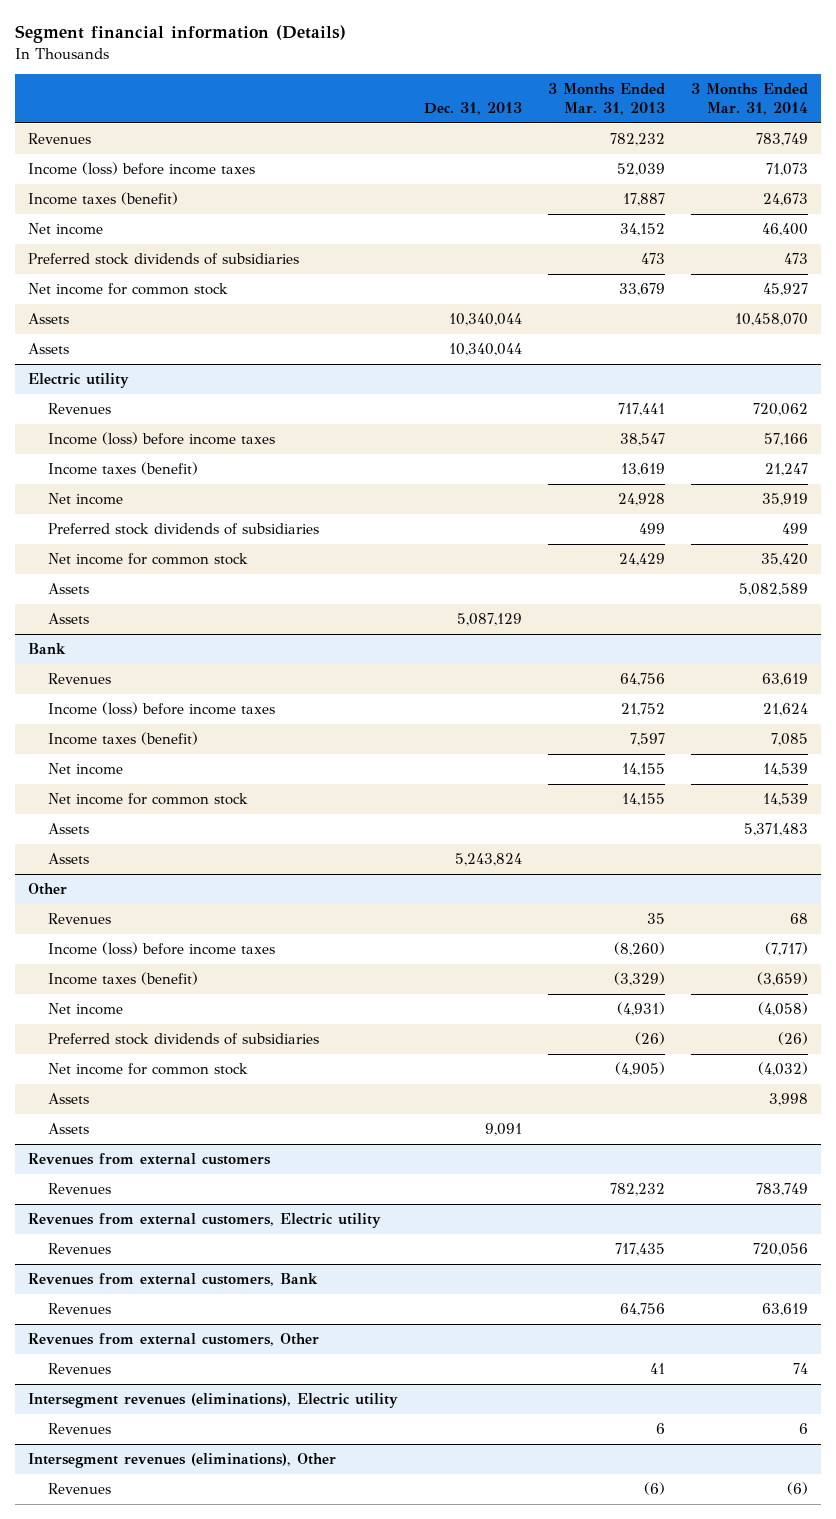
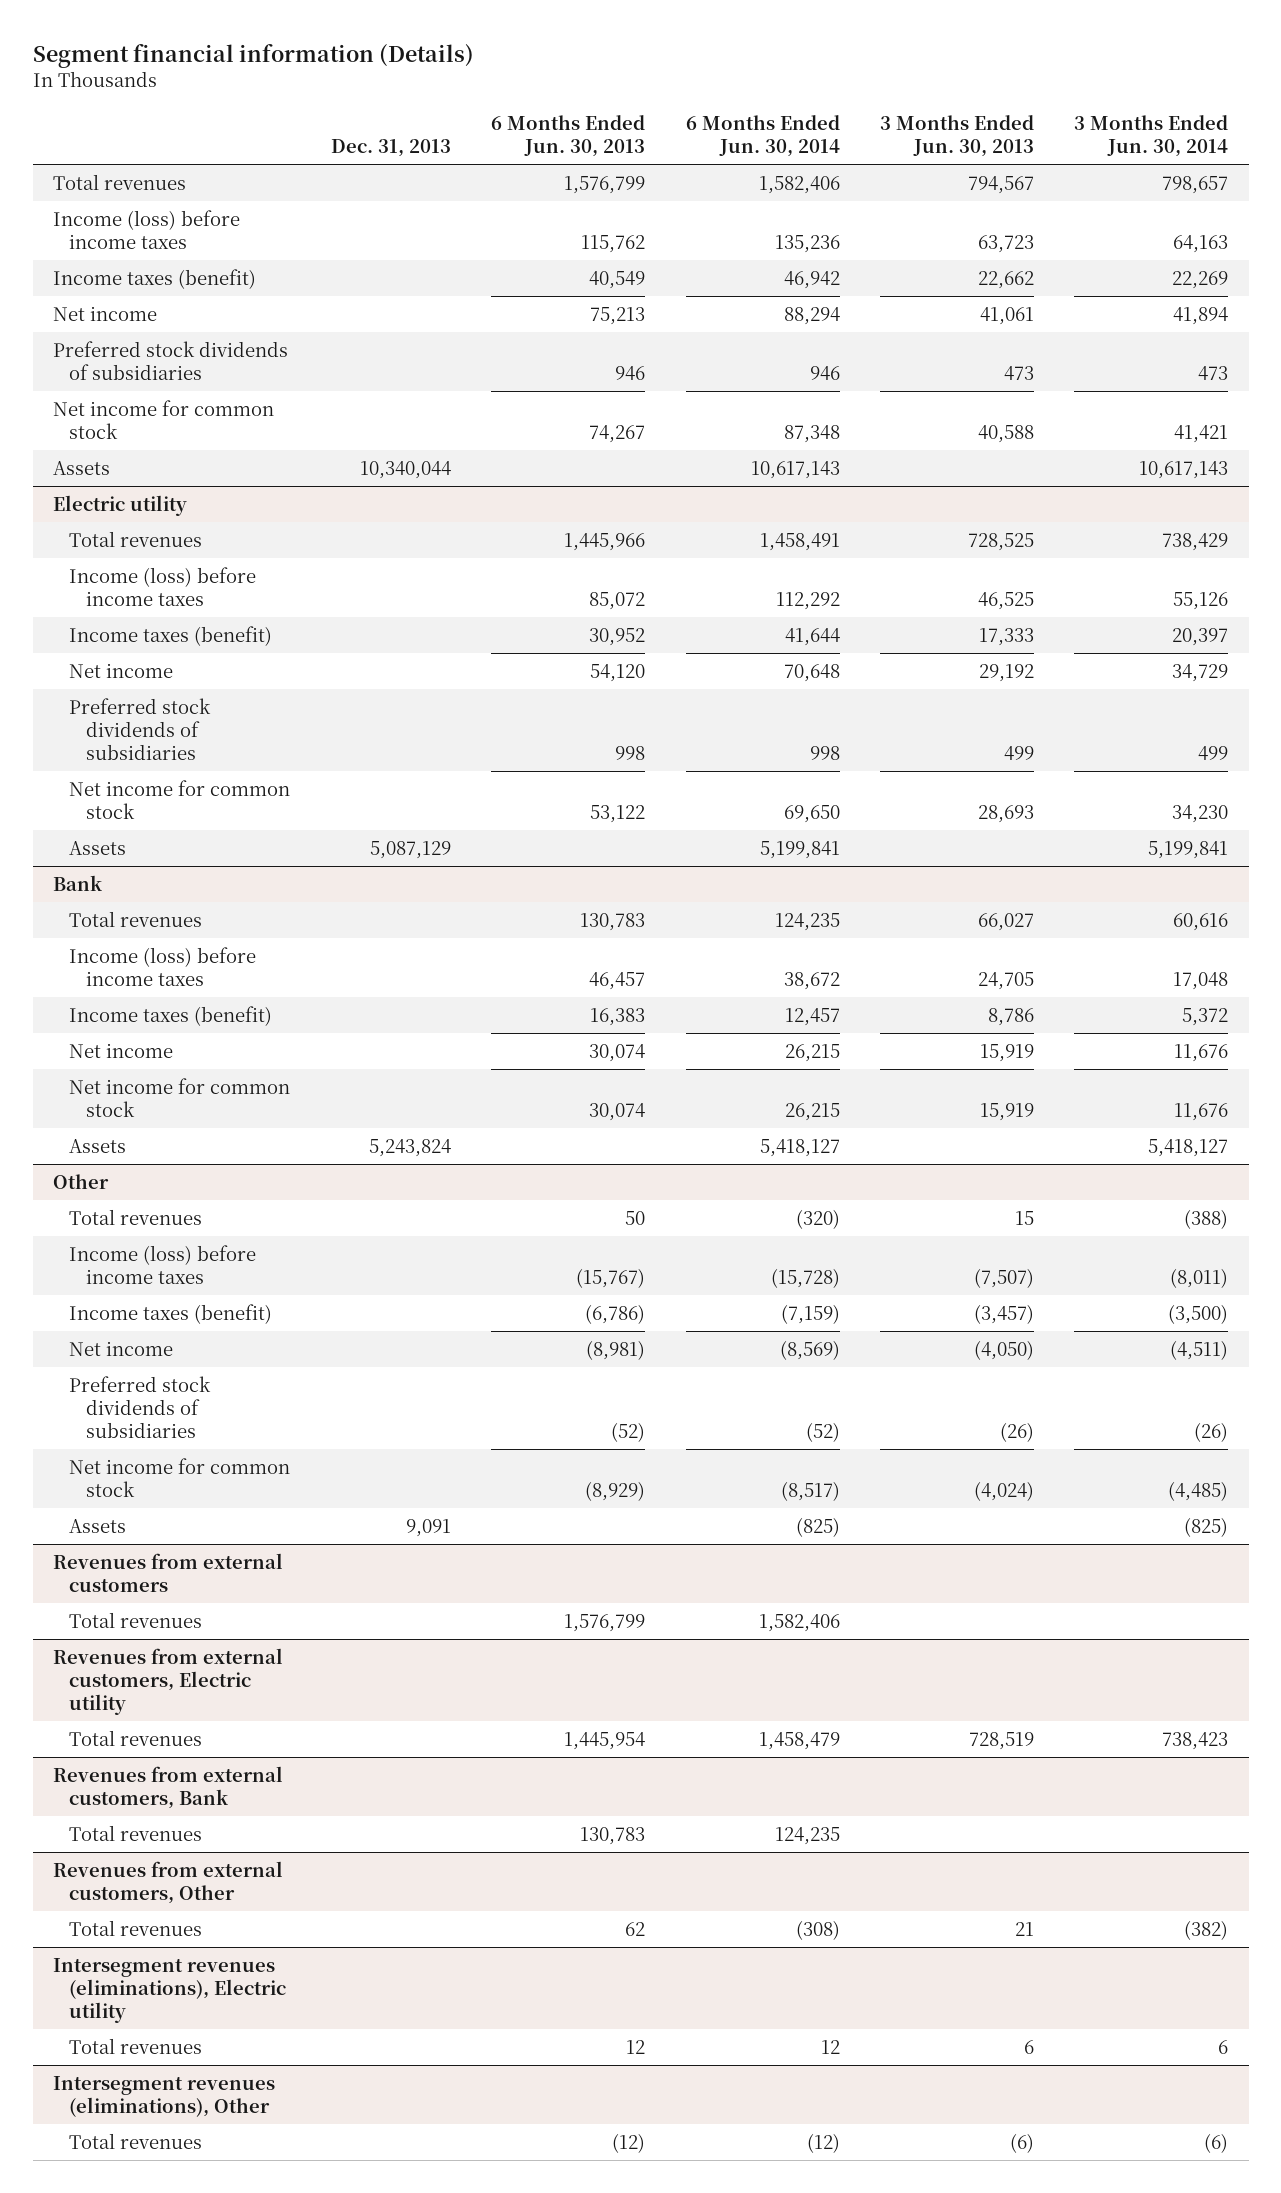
[548,82,666,116] 3 Months Ended Mar. 31, 2013 -> none
[691,82,809,116] 3 Months Ended Mar. 31, 2014 -> none
none -> [491,115,646,158] 6 Months Ended Jun. 30, 2013
none -> [685,115,840,158] 6 Months Ended Jun. 30, 2014
none -> [879,115,1034,158] 3 Months Ended Jun. 30, 2013
none -> [1074,115,1229,158] 3 Months Ended Jun. 30, 2014
[27,133,91,145] Revenues -> [52,173,186,190] Total revenues
[27,343,69,355] Assets -> none
[48,403,112,415] Revenues -> [69,530,203,547] Total revenues
[48,583,90,595] Assets -> none
[48,673,112,685] Revenues -> [69,910,203,927] Total revenues
[48,823,90,835] Assets -> none
[48,913,112,925] Revenues -> [69,1208,203,1225] Total revenues
[48,1093,90,1105] Assets -> none
[48,1183,112,1195] Revenues -> [69,1611,203,1628] Total revenues
[48,1243,112,1255] Revenues -> [69,1729,203,1746] Total revenues
[48,1303,112,1315] Revenues -> [69,1824,203,1841] Total revenues
[48,1363,112,1375] Revenues -> [69,1919,203,1936] Total revenues
[48,1423,112,1435] Revenues -> [69,2037,203,2054] Total revenues
[48,1483,112,1495] Revenues -> [69,2132,203,2149] Total revenues

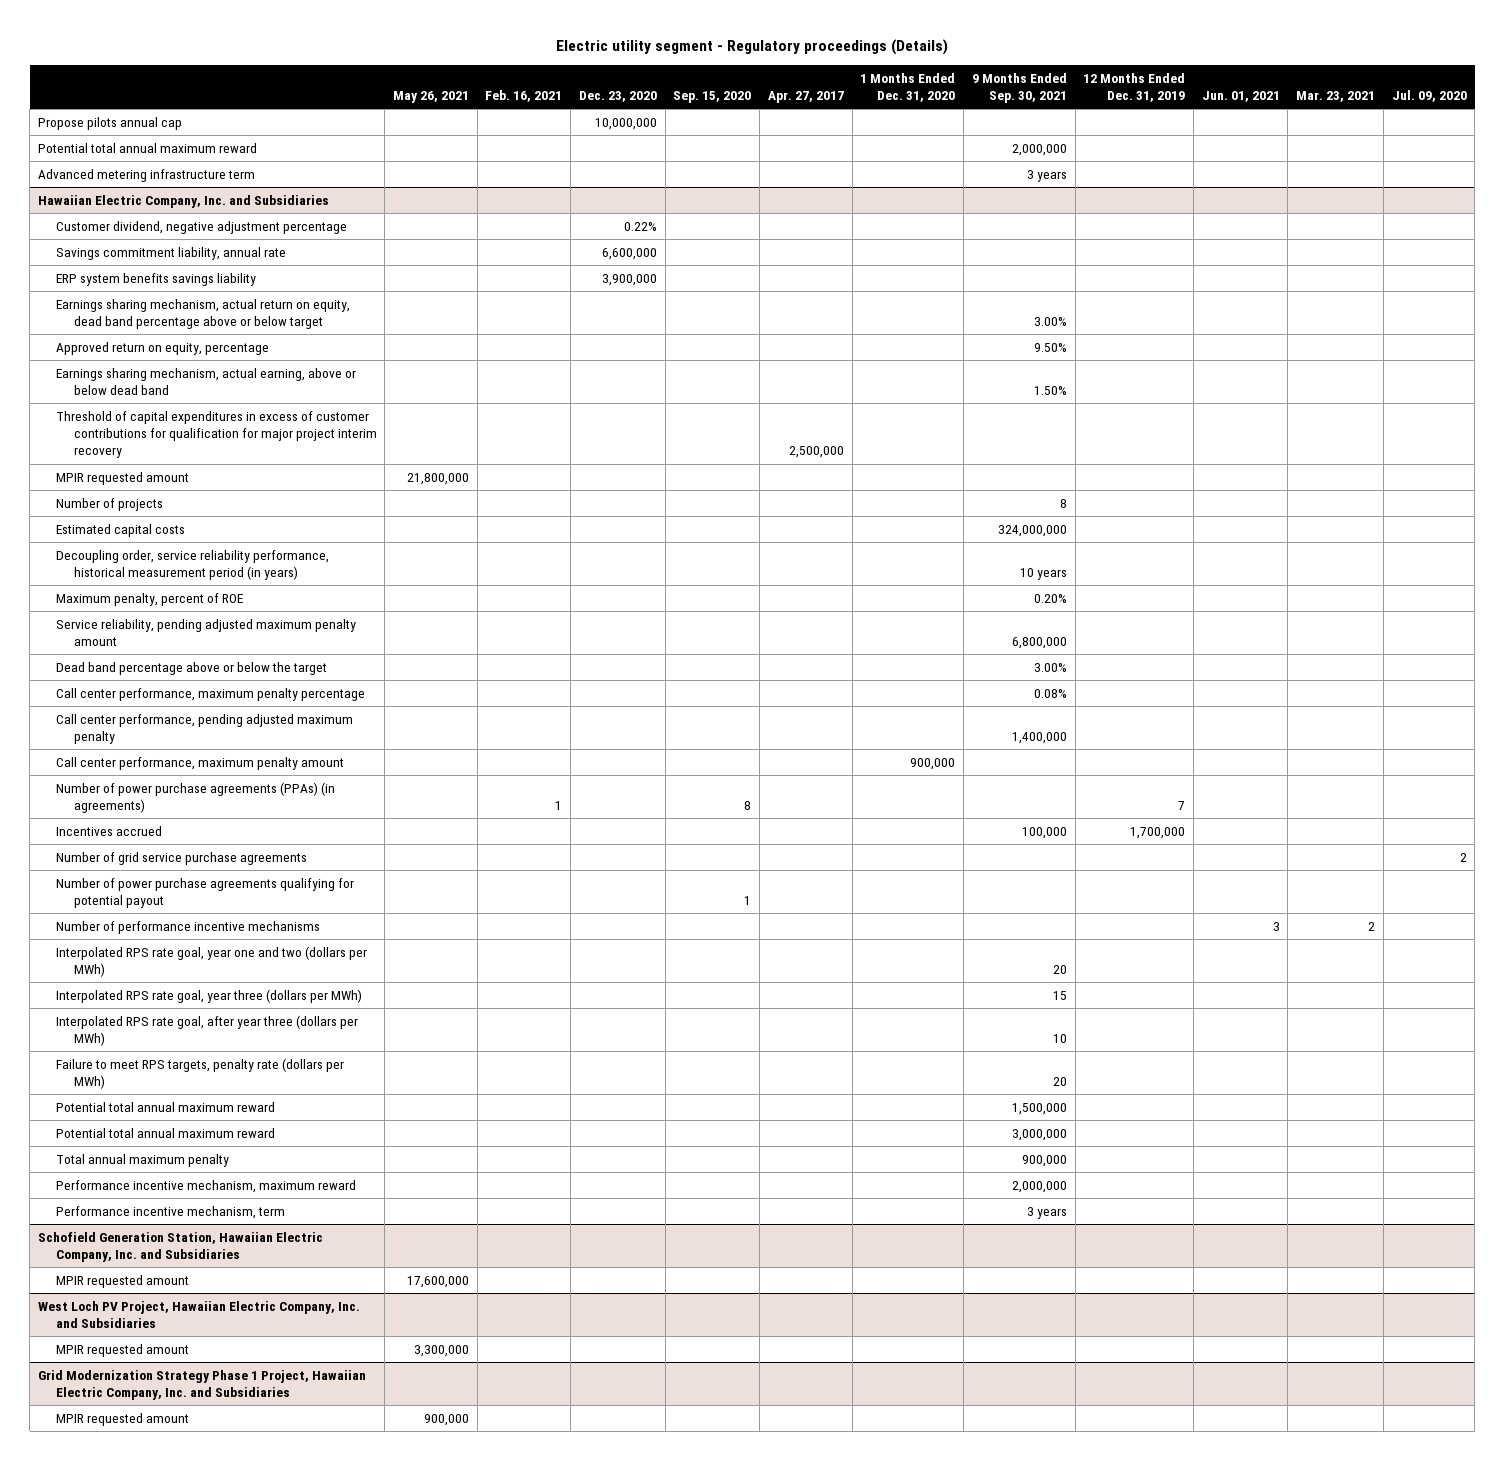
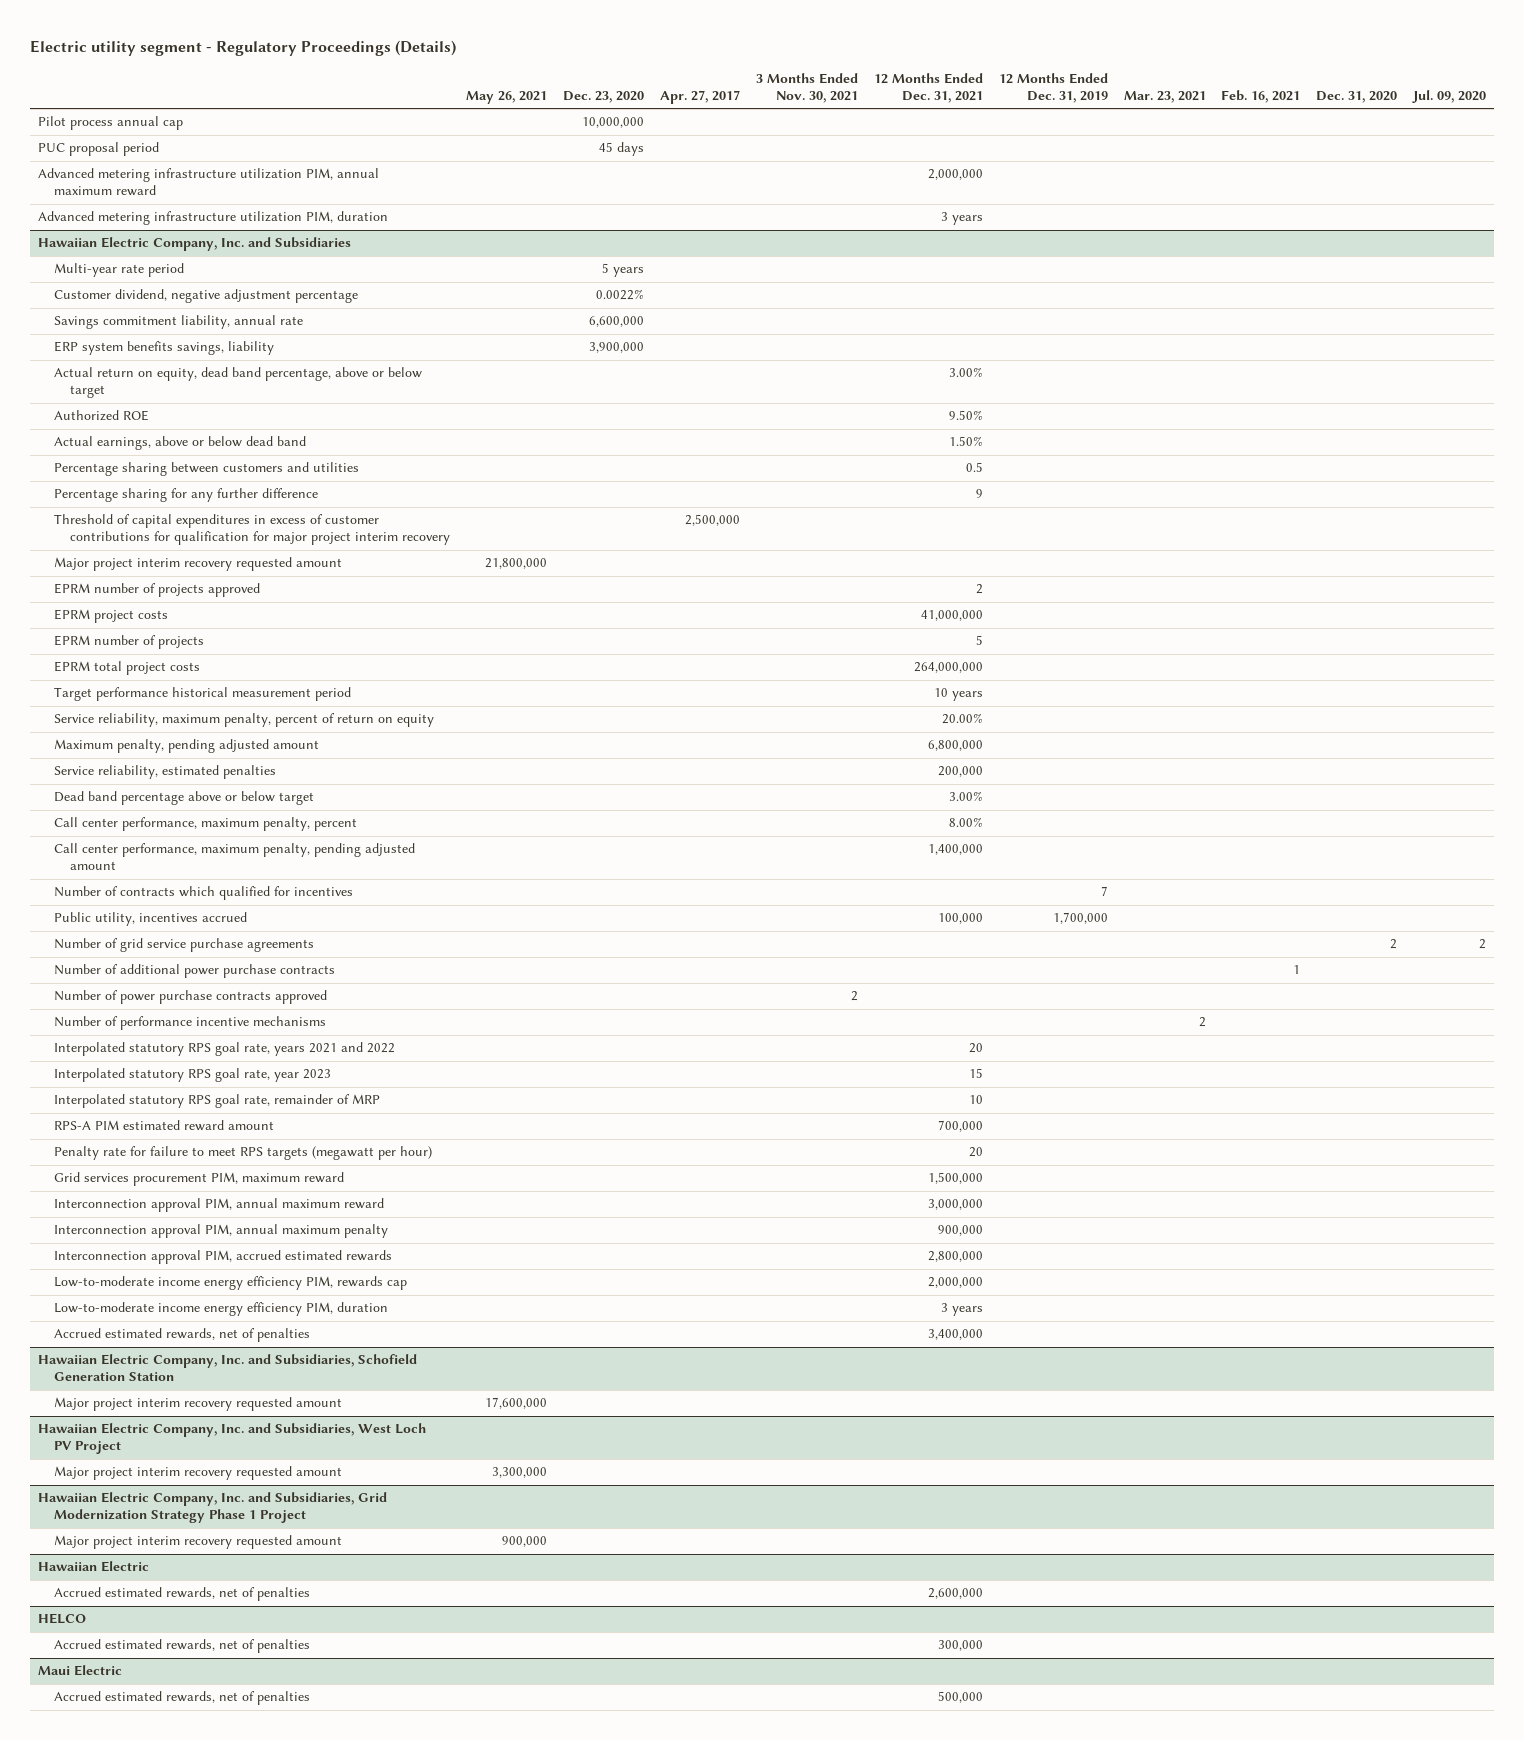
[556,39,949,56] Electric utility segment - Regulatory proceedings (Details) -> [29,39,456,56] Electric utility segment - Regulatory Proceedings (Details)
[673,90,752,103] Sep. 15, 2020 -> none
[860,72,956,102] 1 Months Ended Dec. 31, 2020 -> none
[971,72,1067,103] 9 Months Ended Sep. 30, 2021 -> none
[1201,90,1280,102] Jun. 01, 2021 -> none
none -> [755,72,858,103] 3 Months Ended Nov. 30, 2021
none -> [873,72,983,103] 12 Months Ended Dec. 31, 2021
none -> [1316,90,1398,103] Dec. 31, 2020
[37,116,182,130] Propose pilots annual cap -> [37,116,183,131] Pilot process annual cap
none -> [37,142,159,157] PUC proposal period
[37,142,257,153] Potential total annual maximum reward -> [37,168,379,197] Advanced metering infrastructure utilization PIM, annual maximum reward
[37,168,255,182] Advanced metering infrastructure term -> [37,211,388,226] Advanced metering infrastructure utilization PIM, duration
none -> [53,263,184,278] Multi-year rate period
[623,221,657,231] 0.22% -> [595,289,644,301] 0.0022%
[55,272,256,286] ERP system benefits savings liability -> [53,341,274,356] ERP system benefits savings, liability
[55,298,350,330] Earnings sharing mechanism, actual return on equity, dead band percentage above or below target -> [53,367,422,399] Actual return on equity, dead band percentage, above or below target
[55,341,269,355] Approved return on equity, percentage -> [53,410,149,422] Authorized ROE
[55,367,356,396] Earnings sharing mechanism, actual earning, above or below dead band -> [53,436,306,451] Actual earnings, above or below dead band
none -> [53,462,359,477] Percentage sharing between customers and utilities
none -> [53,488,318,503] Percentage sharing for any further difference
[55,756,344,770] Call center performance, maximum penalty amount -> none
[55,781,335,814] Number of power purchase agreements (PPAs) (in agreements) -> none
[55,471,189,485] MPIR requested amount -> [53,557,342,572] Major project interim recovery requested amount
none -> [53,583,260,598] EPRM number of projects approved
none -> [53,609,168,624] EPRM project costs
[55,497,163,511] Number of projects -> [53,635,204,650] EPRM number of projects
[55,523,185,537] Estimated capital costs -> [53,661,200,676] EPRM total project costs
[55,549,329,581] Decoupling order, service reliability performance, historical measurement period (in years) -> [53,687,351,702] Target performance historical measurement period
[55,592,243,606] Maximum penalty, percent of ROE -> [53,713,434,728] Service reliability, maximum penalty, percent of return on equity
[55,618,356,647] Service reliability, pending adjusted maximum penalty amount -> [53,739,319,754] Maximum penalty, pending adjusted amount
none -> [53,765,276,780] Service reliability, estimated penalties
[55,661,327,675] Dead band percentage above or below the target -> [53,791,314,806] Dead band percentage above or below target
[55,687,365,701] Call center performance, maximum penalty percentage -> [53,817,357,832] Call center performance, maximum penalty, percent
[55,713,353,745] Call center performance, pending adjusted maximum penalty -> [53,843,415,871] Call center performance, maximum penalty, pending adjusted amount
none -> [53,886,353,901] Number of contracts which qualified for incentives
[55,825,162,836] Incentives accrued -> [53,912,247,927] Public utility, incentives accrued
[55,877,354,909] Number of power purchase agreements qualifying for potential payout -> none
none -> [53,964,335,979] Number of additional power purchase contracts
none -> [53,990,327,1005] Number of power purchase contracts approved
[55,945,367,978] Interpolated RPS rate goal, year one and two (dollars per MWh) -> none
none -> [53,1042,395,1057] Interpolated statutory RPS goal rate, years 2021 and 2022
[55,988,362,1003] Interpolated RPS rate goal, year three (dollars per MWh) -> [53,1068,331,1083] Interpolated statutory RPS goal rate, year 2023
[55,1014,358,1047] Interpolated RPS rate goal, after year three (dollars per MWh) -> [53,1094,380,1109] Interpolated statutory RPS goal rate, remainder of MRP
none -> [53,1120,274,1132] RPS-A PIM estimated reward amount
[55,1057,344,1090] Failure to meet RPS targets, penalty rate (dollars per MWh) -> [53,1146,432,1161] Penalty rate for failure to meet RPS targets (megawatt per hour)
[55,1101,275,1112] Potential total annual maximum reward -> [53,1172,344,1187] Grid services procurement PIM, maximum reward
[55,1127,275,1138] Potential total annual maximum reward -> [53,1198,384,1213] Interconnection approval PIM, annual maximum reward
[55,1153,229,1167] Total annual maximum penalty -> [53,1224,388,1239] Interconnection approval PIM, annual maximum penalty
none -> [53,1250,392,1265] Interconnection approval PIM, accrued estimated rewards
[55,1179,356,1193] Performance incentive mechanism, maximum reward -> [53,1276,407,1291] Low-to-moderate income energy efficiency PIM, rewards cap
[55,1205,285,1219] Performance incentive mechanism, term -> [53,1302,388,1317] Low-to-moderate income energy efficiency PIM, duration
none -> [53,1328,310,1343] Accrued estimated rewards, net of penalties
[37,1231,323,1263] Schofield Generation Station, Hawaiian Electric Company, Inc. and Subsidiaries -> [37,1354,417,1382] Hawaiian Electric Company, Inc. and Subsidiaries, Schofield Generation Station
[55,1274,189,1288] MPIR requested amount -> [53,1397,342,1412] Major project interim recovery requested amount
[37,1300,360,1329] West Loch PV Project, Hawaiian Electric Company, Inc. and Subsidiaries -> [37,1423,426,1455] Hawaiian Electric Company, Inc. and Subsidiaries, West Loch PV Project
[55,1343,189,1357] MPIR requested amount -> [53,1466,342,1481] Major project interim recovery requested amount
[37,1369,366,1401] Grid Modernization Strategy Phase 1 Project, Hawaiian Electric Company, Inc. and Subsidiaries -> [37,1492,387,1524] Hawaiian Electric Company, Inc. and Subsidiaries, Grid Modernization Strategy Phase 1 Project
[55,1412,189,1426] MPIR requested amount -> [53,1535,342,1550] Major project interim recovery requested amount
none -> [37,1561,149,1573] Hawaiian Electric
none -> [53,1587,310,1602] Accrued estimated rewards, net of penalties
none -> [37,1613,86,1625] HELCO
none -> [53,1639,310,1654] Accrued estimated rewards, net of penalties
none -> [37,1665,122,1677] Maui Electric
none -> [53,1691,310,1706] Accrued estimated rewards, net of penalties

